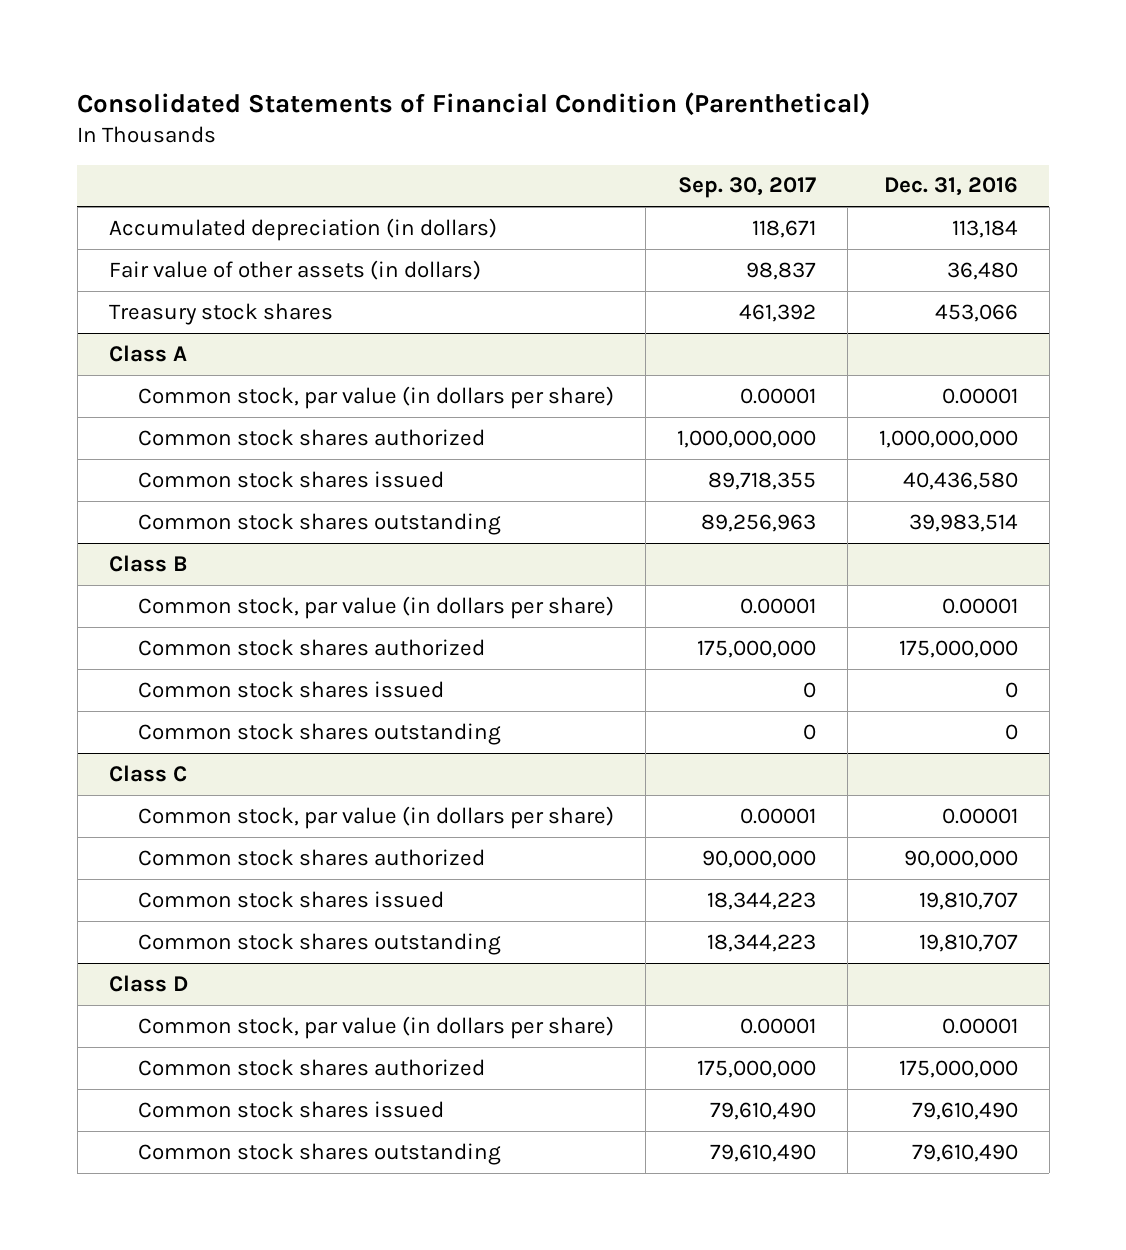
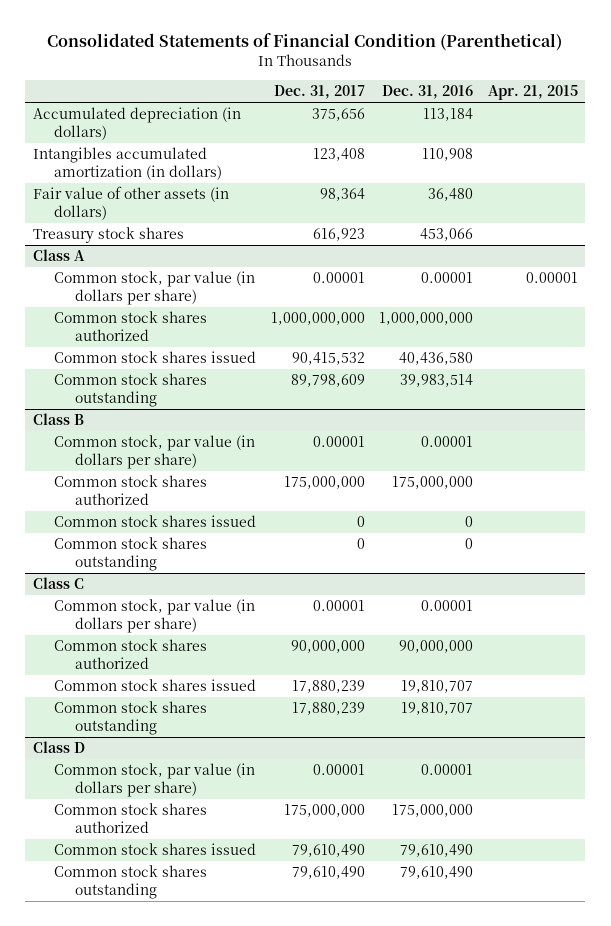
[677,177,816,199] Sep. 30, 2017 -> none
none -> [273,84,365,99] Dec. 31, 2017
none -> [488,84,579,100] Apr. 21, 2015
none -> [32,147,223,180] Intangibles accumulated amortization (in dollars)

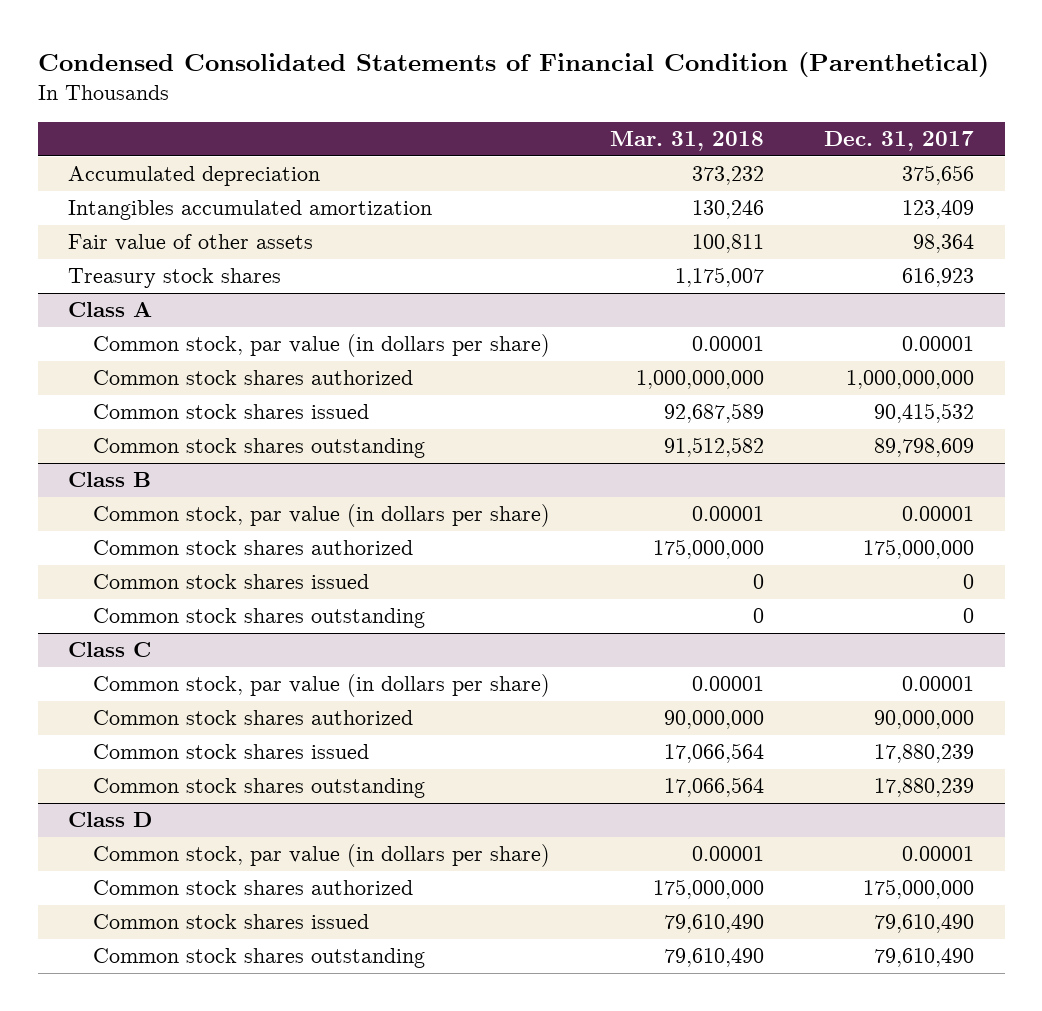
[47,33,563,52] Consolidated Statements of Financial Condition (Parenthetical) -> [37,52,989,78] Condensed Consolidated Statements of Financial Condition (Parenthetical)
[382,84,474,99] Dec. 31, 2016 -> none
[488,84,579,100] Apr. 21, 2015 -> none
none -> [610,131,765,152] Mar. 31, 2018
[32,107,241,140] Accumulated depreciation (in dollars) -> [67,166,320,187] Accumulated depreciation
[32,147,223,180] Intangibles accumulated amortization (in dollars) -> [67,200,432,221] Intangibles accumulated amortization
[312,148,365,162] 123,408 -> [902,200,975,220] 123,409
[32,186,229,220] Fair value of other assets (in dollars) -> [67,234,313,252] Fair value of other assets

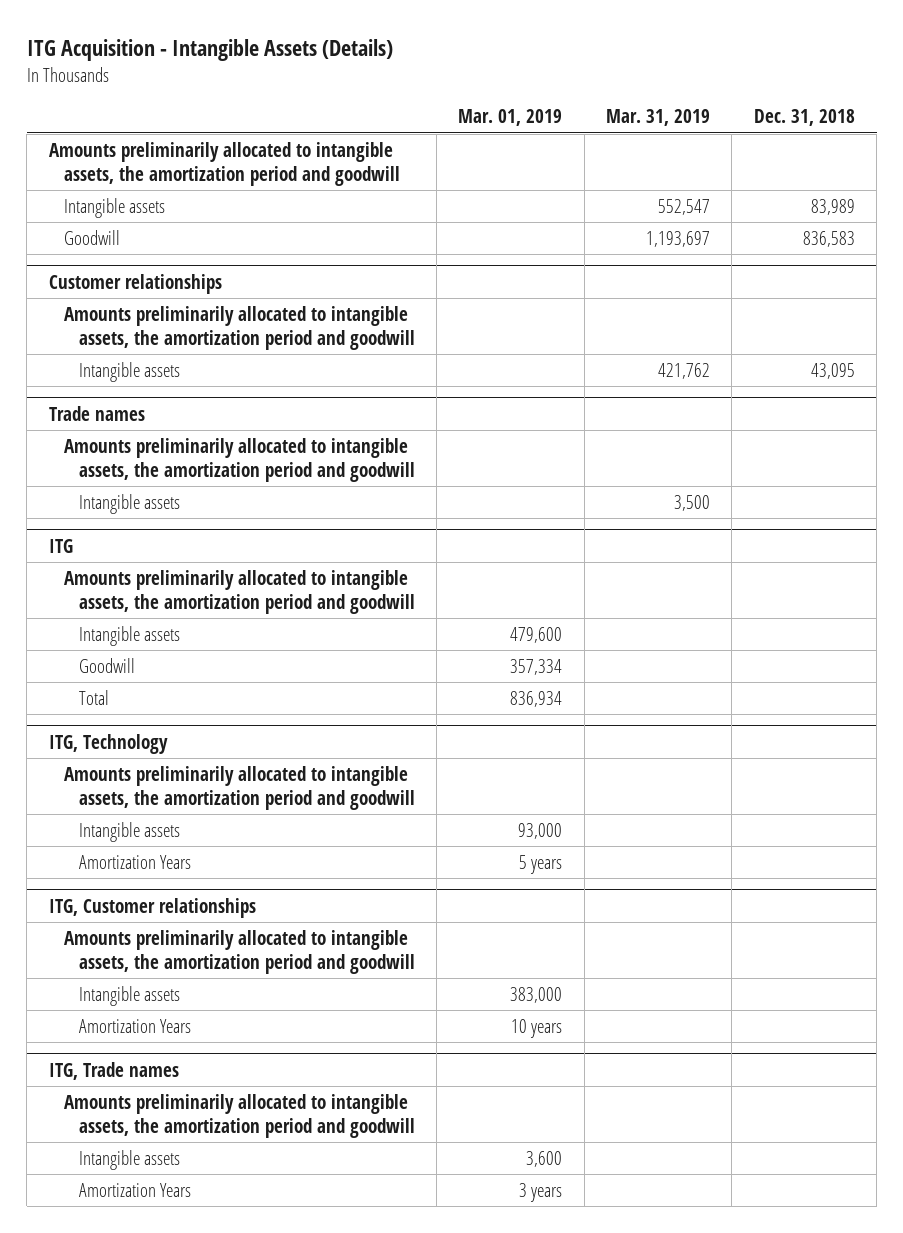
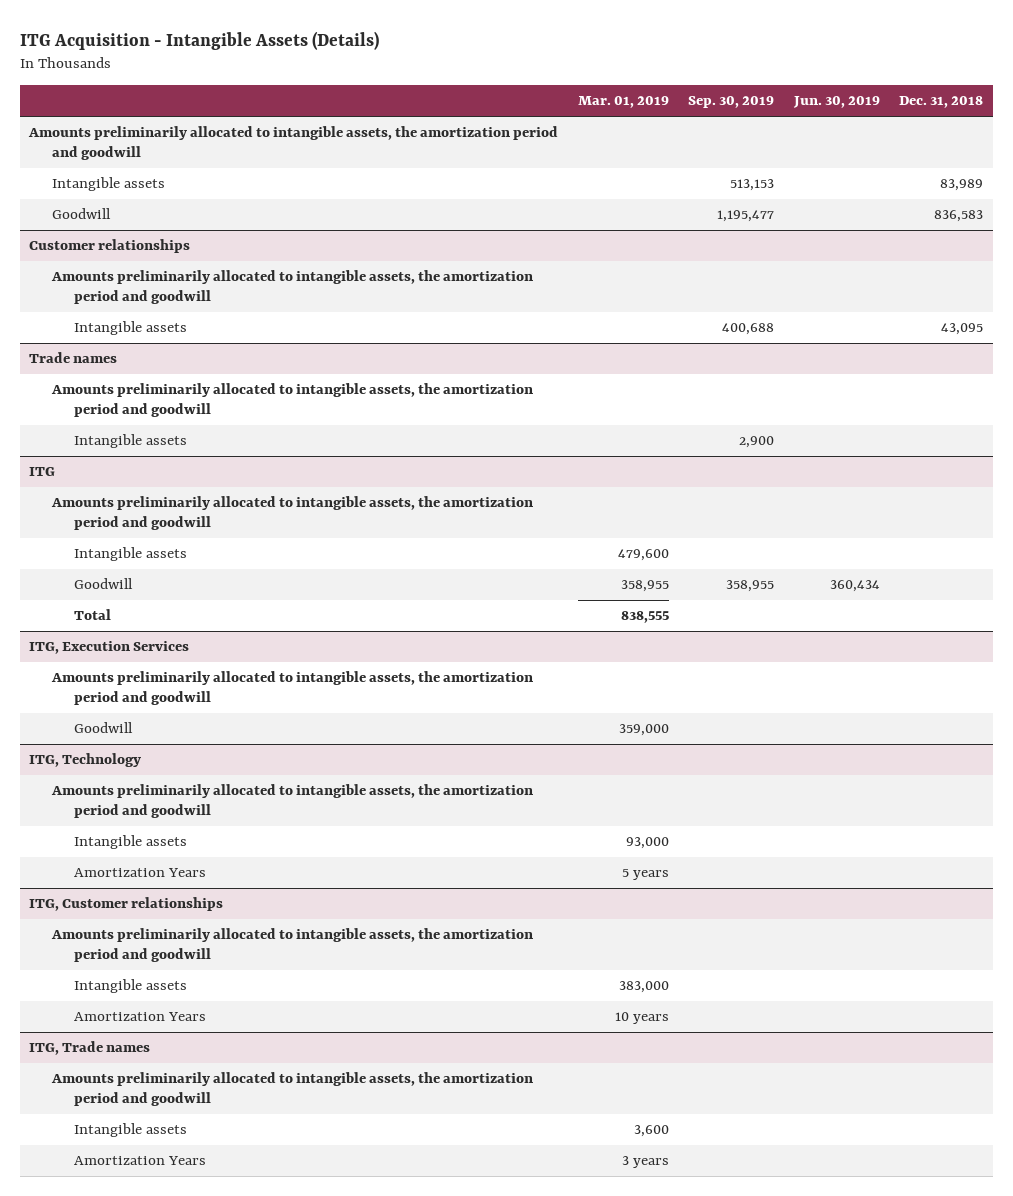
[606,109,711,127] Mar. 31, 2019 -> none
none -> [688,96,775,109] Sep. 30, 2019
none -> [792,96,880,109] Jun. 30, 2019
[510,658,563,675] 357,334 -> [620,580,669,593] 358,955
[510,690,563,707] 836,934 -> [620,611,669,624] 838,555
none -> [29,641,190,655] ITG, Execution Services
none -> [50,671,533,706] Amounts preliminarily allocated to intangible assets, the amortization period and goodwill
none -> [74,722,134,734] Goodwill

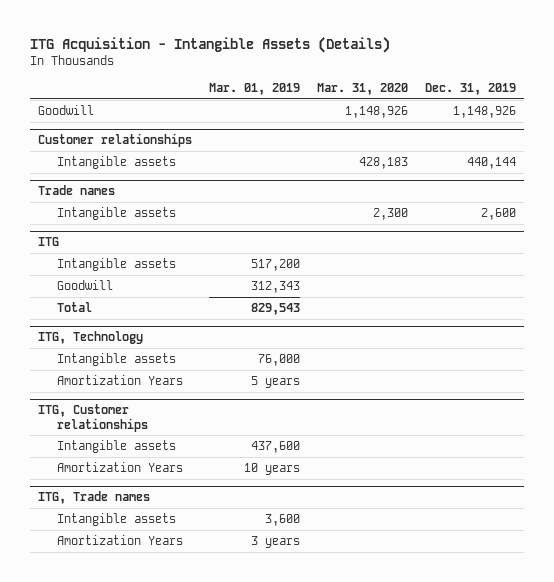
[688,96,775,109] Sep. 30, 2019 -> none
[792,96,880,109] Jun. 30, 2019 -> none
[899,96,984,109] Dec. 31, 2018 -> none
none -> [316,83,408,96] Mar. 31, 2020
none -> [424,83,516,96] Dec. 31, 2019
[28,126,559,161] Amounts preliminarily allocated to intangible assets, the amortization period and goodwill -> none
[51,177,165,192] Intangible assets -> none
[50,270,533,305] Amounts preliminarily allocated to intangible assets, the amortization period and goodwill -> none
[50,383,533,418] Amounts preliminarily allocated to intangible assets, the amortization period and goodwill -> none
[50,496,533,531] Amounts preliminarily allocated to intangible assets, the amortization period and goodwill -> none
[29,641,190,655] ITG, Execution Services -> none
[50,671,533,706] Amounts preliminarily allocated to intangible assets, the amortization period and goodwill -> none
[74,722,134,734] Goodwill -> none
[617,549,669,562] 479,600 -> [250,259,300,272] 517,200
[620,580,669,593] 358,955 -> [250,281,300,294] 312,343
[620,611,669,624] 838,555 -> [250,303,300,316] 829,543
[50,784,533,819] Amounts preliminarily allocated to intangible assets, the amortization period and goodwill -> none
[625,837,669,850] 93,000 -> [257,354,300,367] 76,000
[50,928,533,963] Amounts preliminarily allocated to intangible assets, the amortization period and goodwill -> none
[618,981,669,994] 383,000 -> [250,441,300,454] 437,600
[50,1072,533,1107] Amounts preliminarily allocated to intangible assets, the amortization period and goodwill -> none

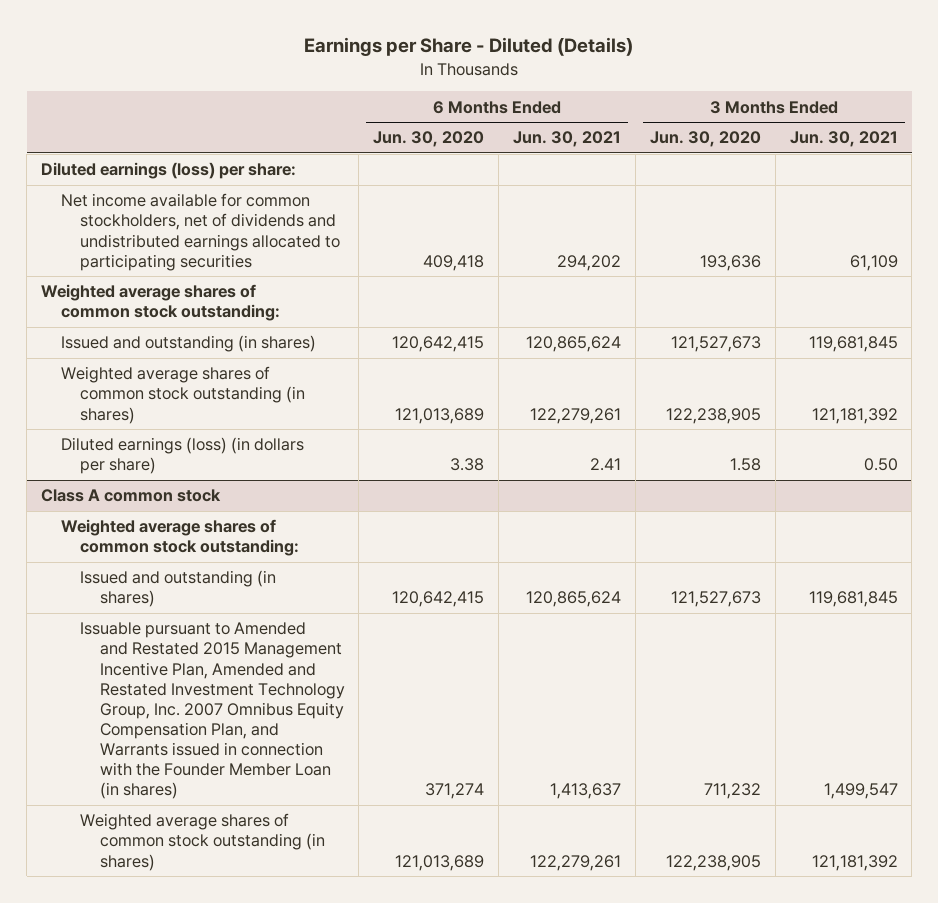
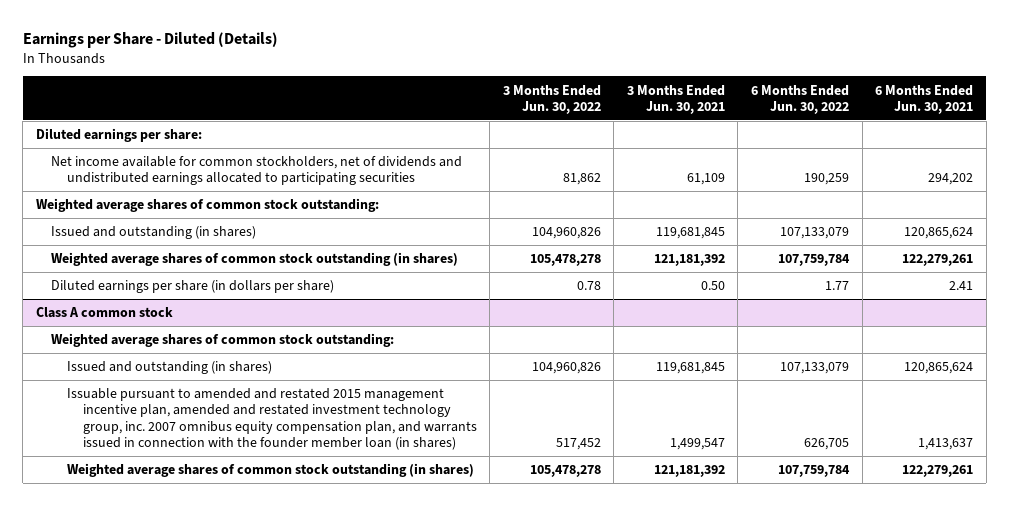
[373,131,485,148] Jun. 30, 2020 -> none
[649,131,761,148] Jun. 30, 2020 -> none
none -> [502,84,601,114] 3 Months Ended Jun. 30, 2022
none -> [751,84,850,114] 6 Months Ended Jun. 30, 2022
[40,162,296,180] Diluted earnings (loss) per share: -> [35,128,202,143] Diluted earnings per share:
[60,437,304,475] Diluted earnings (loss) (in dollars per share) -> [51,280,335,294] Diluted earnings per share (in dollars per share)
[80,622,345,800] Issuable pursuant to Amended and Restated 2015 Management Incentive Plan, Amended and Restated Investment Technology Group, Inc. 2007 Omnibus Equity Compensation Plan, and Warrants issued in connection with the Founder Member Loan (in shares) -> [66,388,477,450] Issuable pursuant to amended and restated 2015 management incentive plan, amended and restated investment technology group, inc. 2007 omnibus equity compensation plan, and warrants issued in connection with the founder member loan (in shares)

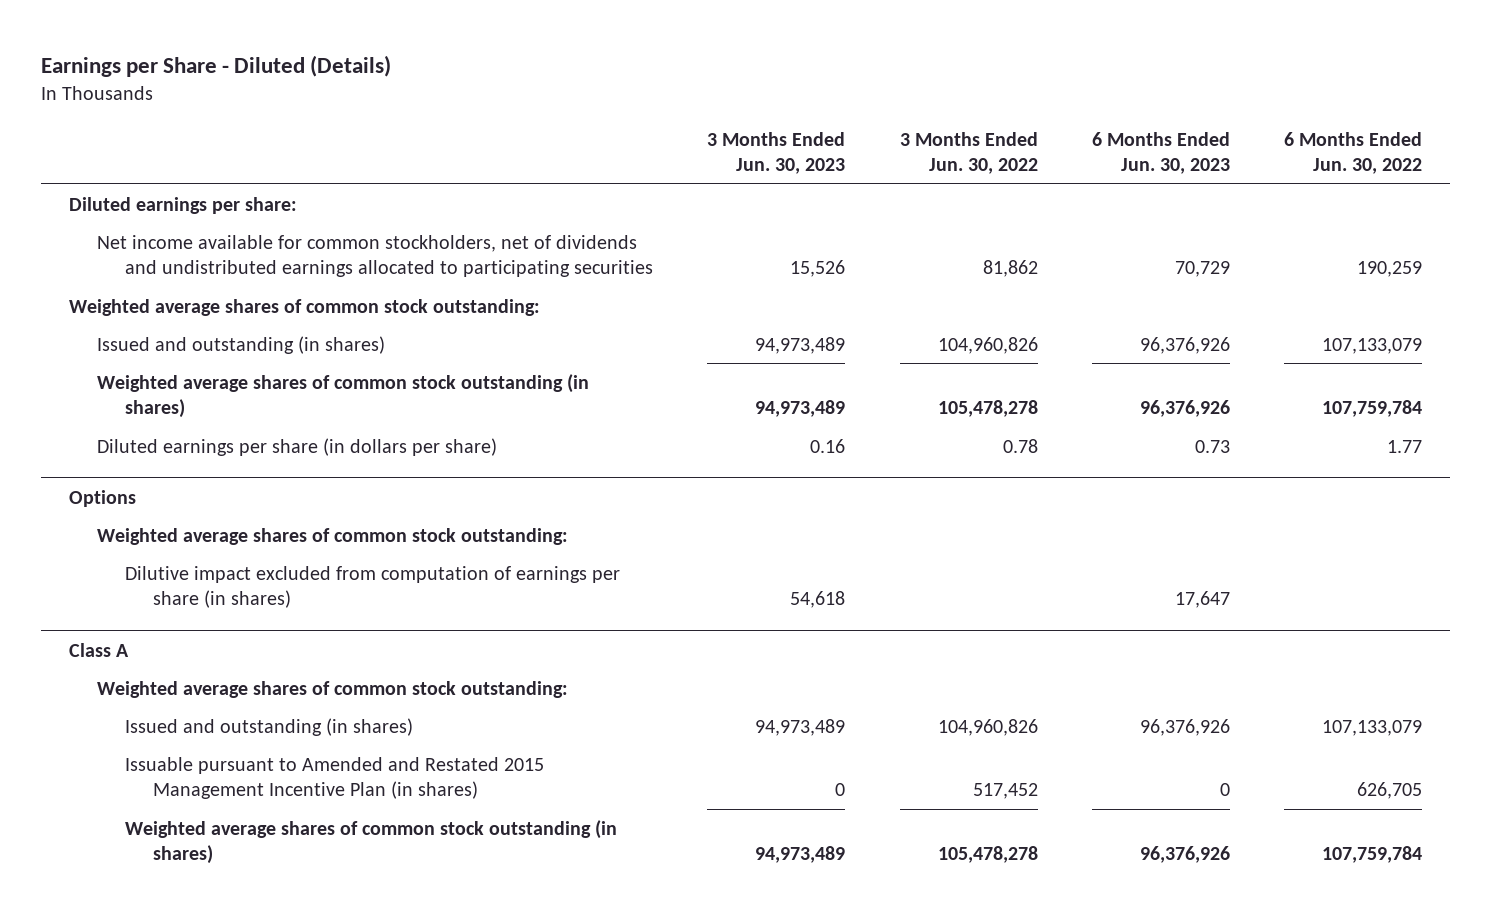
[626,84,725,114] 3 Months Ended Jun. 30, 2021 -> none
[875,84,974,114] 6 Months Ended Jun. 30, 2021 -> none
none -> [707,131,846,175] 3 Months Ended Jun. 30, 2023
none -> [1092,131,1231,175] 6 Months Ended Jun. 30, 2023
[35,307,173,319] Class A common stock -> none
none -> [68,489,136,507] Options
none -> [124,565,620,609] Dilutive impact excluded from computation of earnings per share (in shares)
none -> [68,642,129,657] Class A
none -> [96,680,568,698] Weighted average shares of common stock outstanding:
[66,388,477,450] Issuable pursuant to amended and restated 2015 management incentive plan, amended and restated investment technology group, inc. 2007 omnibus equity compensation plan, and warrants issued in connection with the founder member loan (in shares) -> [124,756,544,800] Issuable pursuant to Amended and Restated 2015 Management Incentive Plan (in shares)

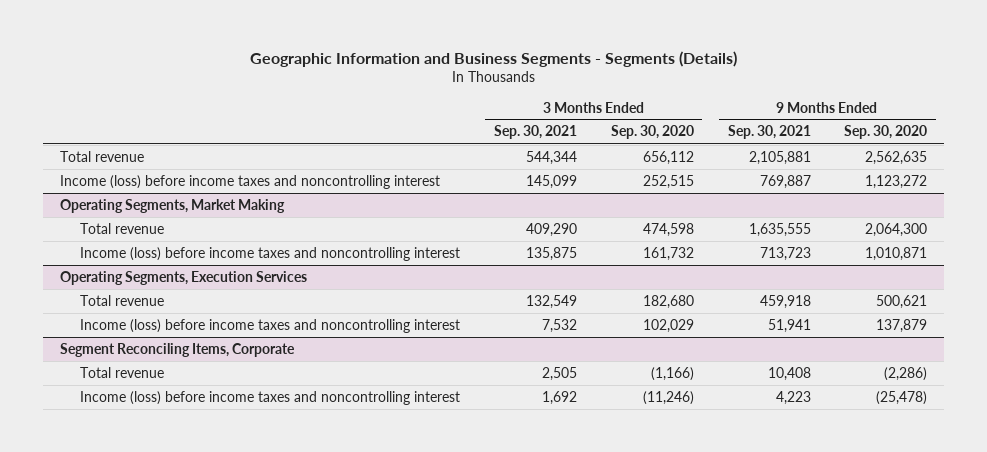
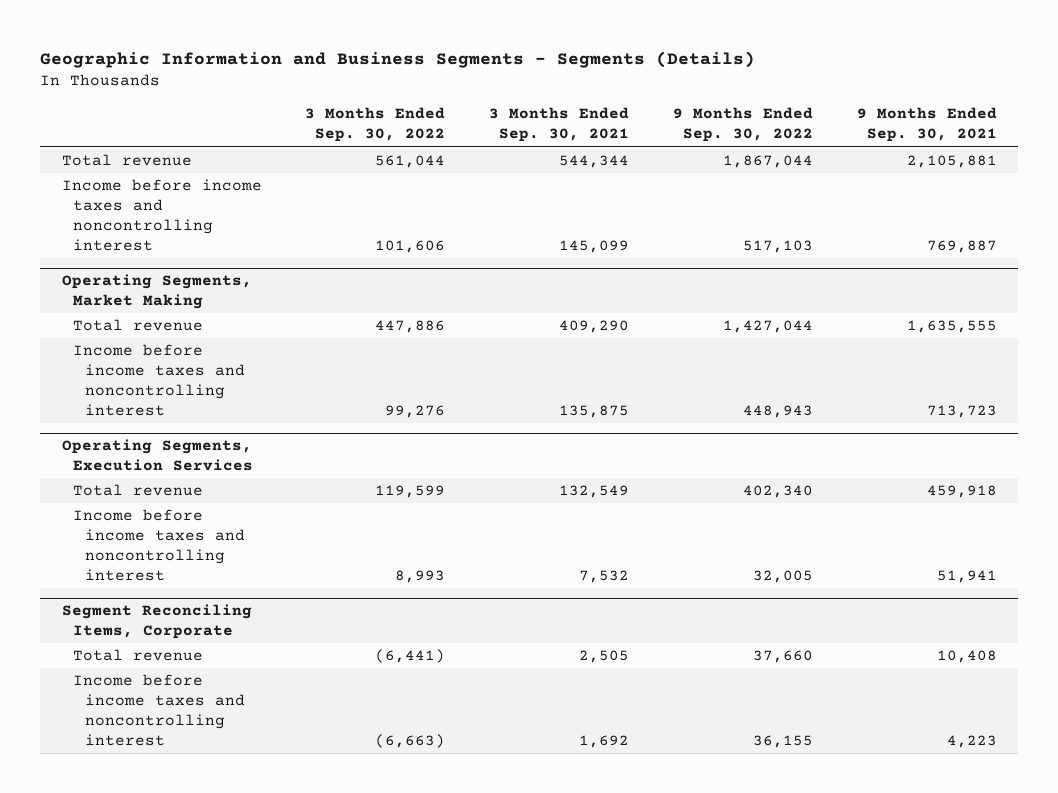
[610,125,694,140] Sep. 30, 2020 -> none
[844,125,928,140] Sep. 30, 2020 -> none
none -> [305,107,446,143] 3 Months Ended Sep. 30, 2022
none -> [672,107,813,143] 9 Months Ended Sep. 30, 2022
[59,174,440,189] Income (loss) before income taxes and noncontrolling interest -> [61,179,262,252] Income before income taxes and noncontrolling interest
[79,246,460,261] Income (loss) before income taxes and noncontrolling interest -> [73,344,246,417] Income before income taxes and noncontrolling interest
[79,318,460,333] Income (loss) before income taxes and noncontrolling interest -> [73,509,246,582] Income before income taxes and noncontrolling interest
[79,390,460,405] Income (loss) before income taxes and noncontrolling interest -> [73,674,246,747] Income before income taxes and noncontrolling interest

